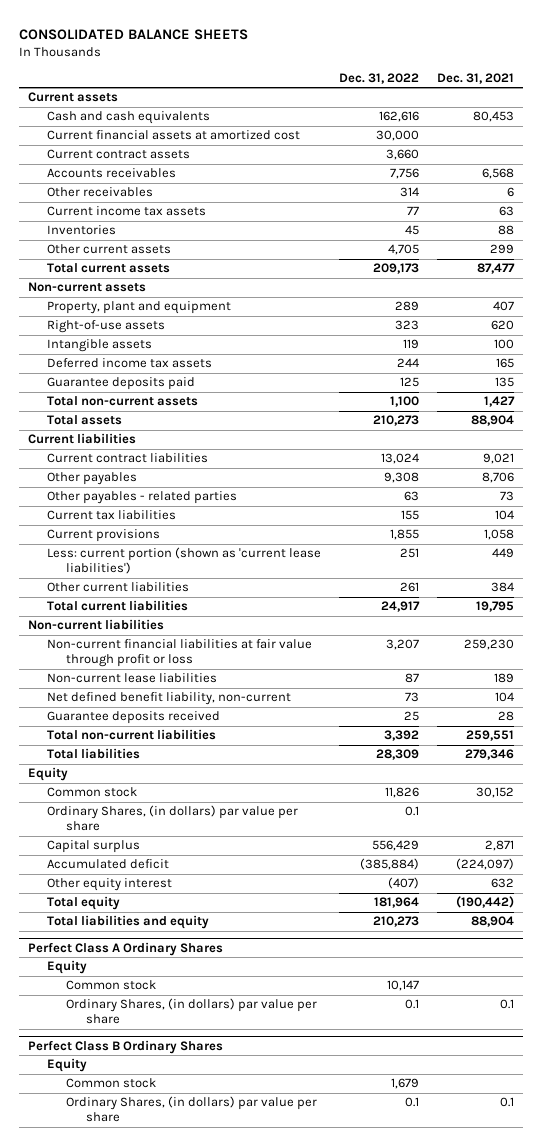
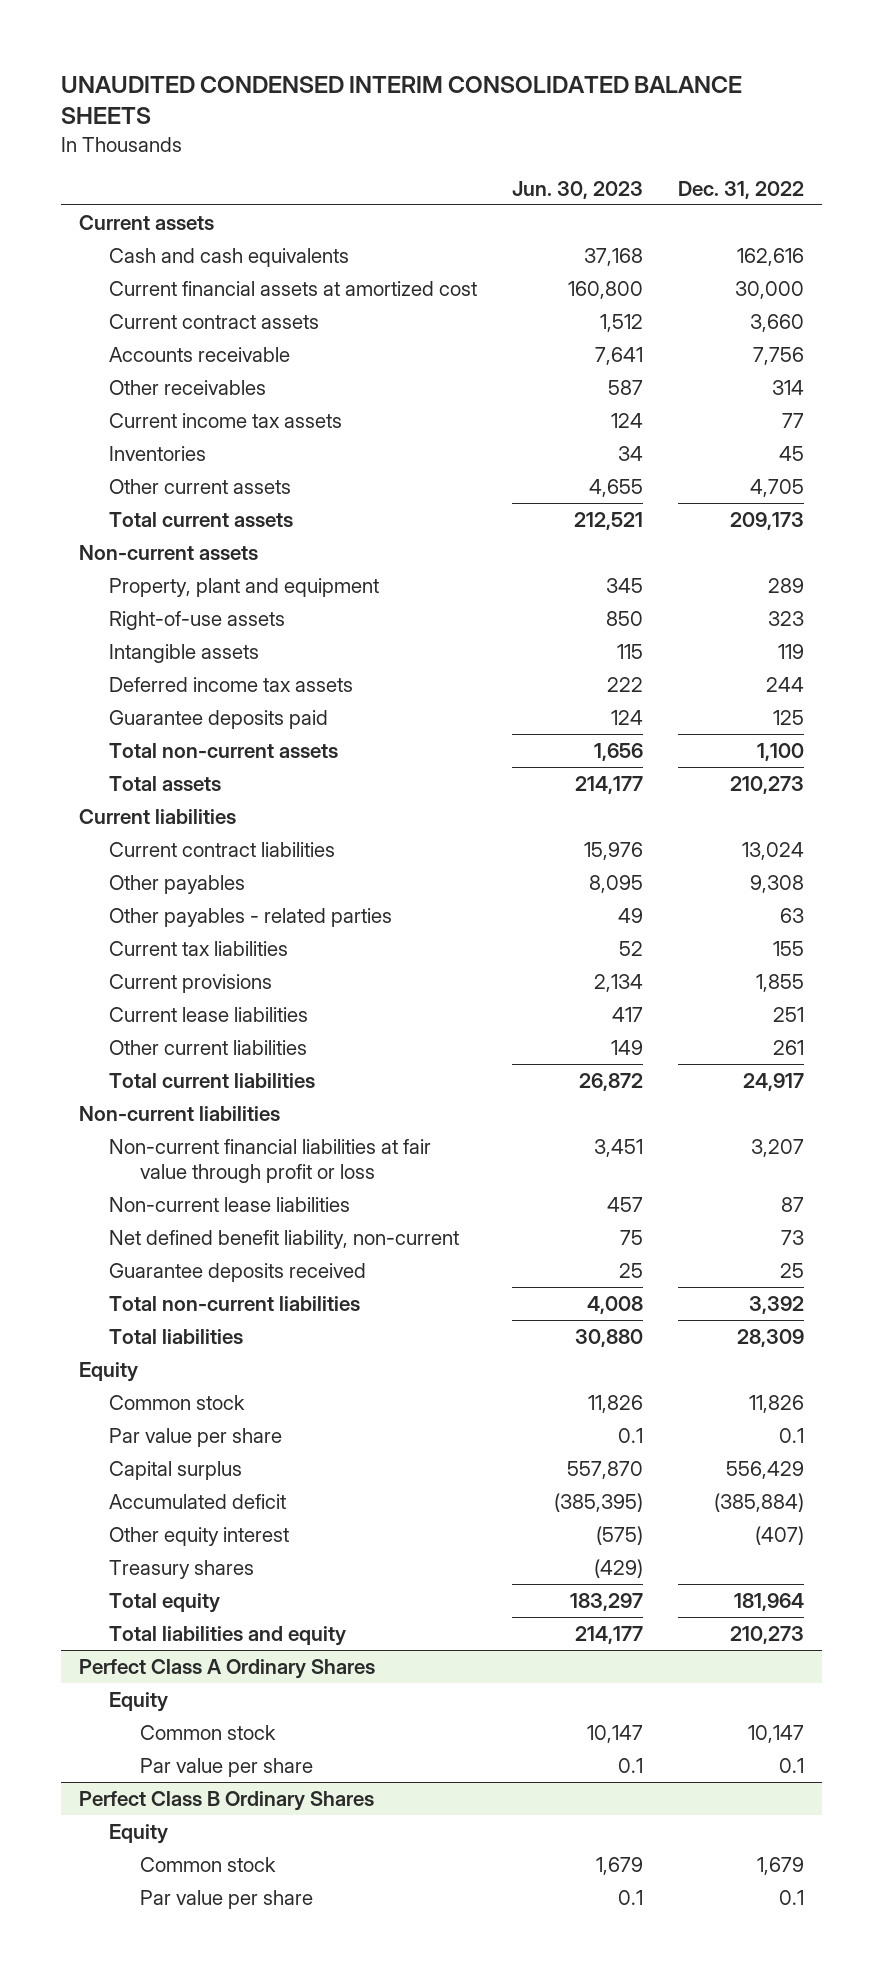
[18,28,248,40] CONSOLIDATED BALANCE SHEETS -> [61,75,743,125] UNAUDITED CONDENSED INTERIM CONSOLIDATED BALANCE SHEETS
[436,72,514,84] Dec. 31, 2021 -> none
none -> [512,180,644,199] Jun. 30, 2023
[47,168,177,179] Accounts receivables -> [109,346,291,362] Accounts receivable
[47,547,322,575] Less: current portion (shown as 'current lease liabilities') -> [109,1006,309,1022] Current lease liabilities
[47,805,299,832] Ordinary Shares, (in dollars) par value per share -> [109,1427,283,1447] Par value per share
none -> [109,1559,255,1579] Treasury shares
[66,998,318,1025] Ordinary Shares, (in dollars) par value per share -> [140,1757,314,1777] Par value per share
[66,1096,318,1123] Ordinary Shares, (in dollars) par value per share -> [140,1889,314,1909] Par value per share

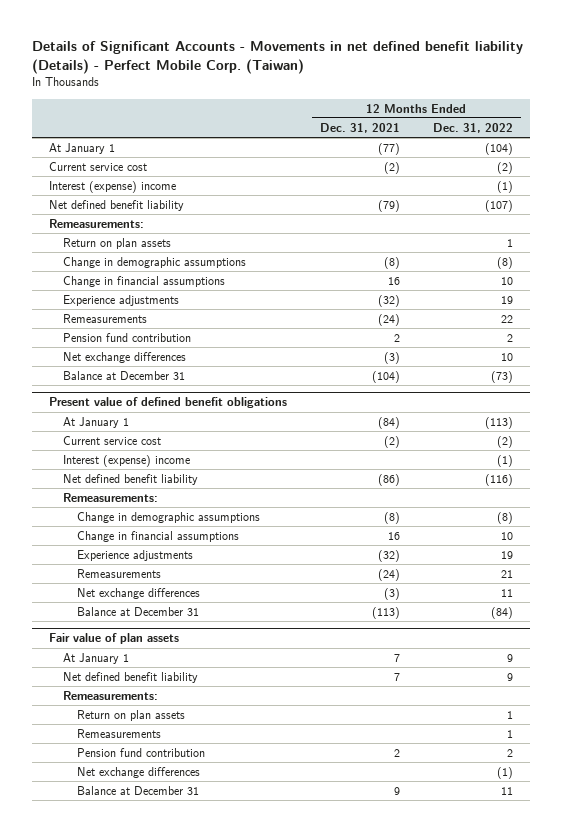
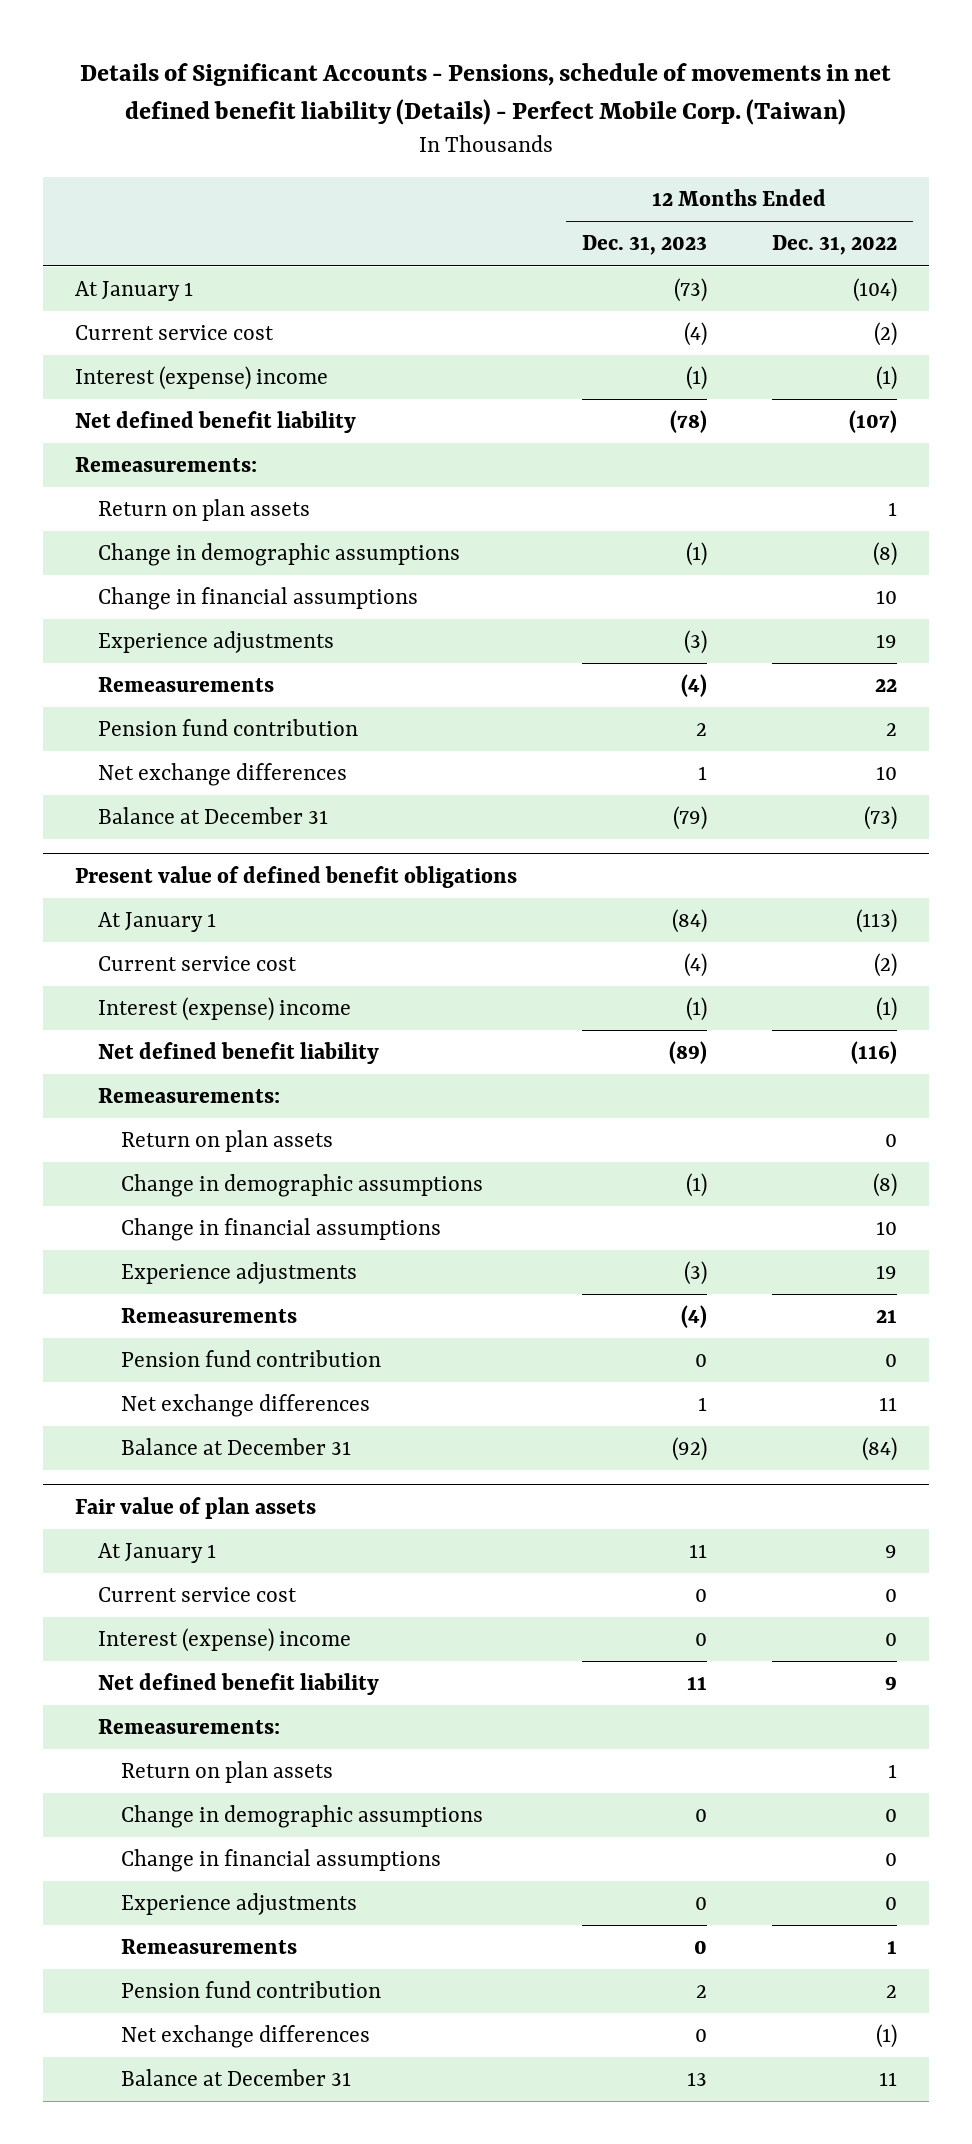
[32,41,524,74] Details of Significant Accounts - Movements in net defined benefit liability (Details) - Perfect Mobile Corp. (Taiwan) -> [80,63,892,126] Details of Significant Accounts - Pensions, schedule of movements in net defined benefit liability (Details) - Perfect Mobile Corp. (Taiwan)
[319,122,400,133] Dec. 31, 2021 -> none
none -> [582,235,708,256] Dec. 31, 2023
none -> [121,1130,334,1153] Return on plan assets
none -> [121,1350,382,1368] Pension fund contribution
none -> [98,1587,298,1603] Current service cost
none -> [98,1628,352,1653] Interest (expense) income
none -> [121,1805,484,1829] Change in demographic assumptions
none -> [121,1849,442,1873] Change in financial assumptions
none -> [121,1893,358,1916] Experience adjustments

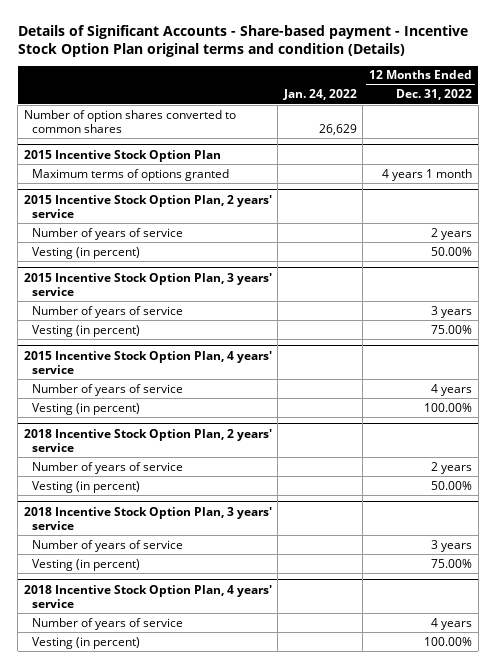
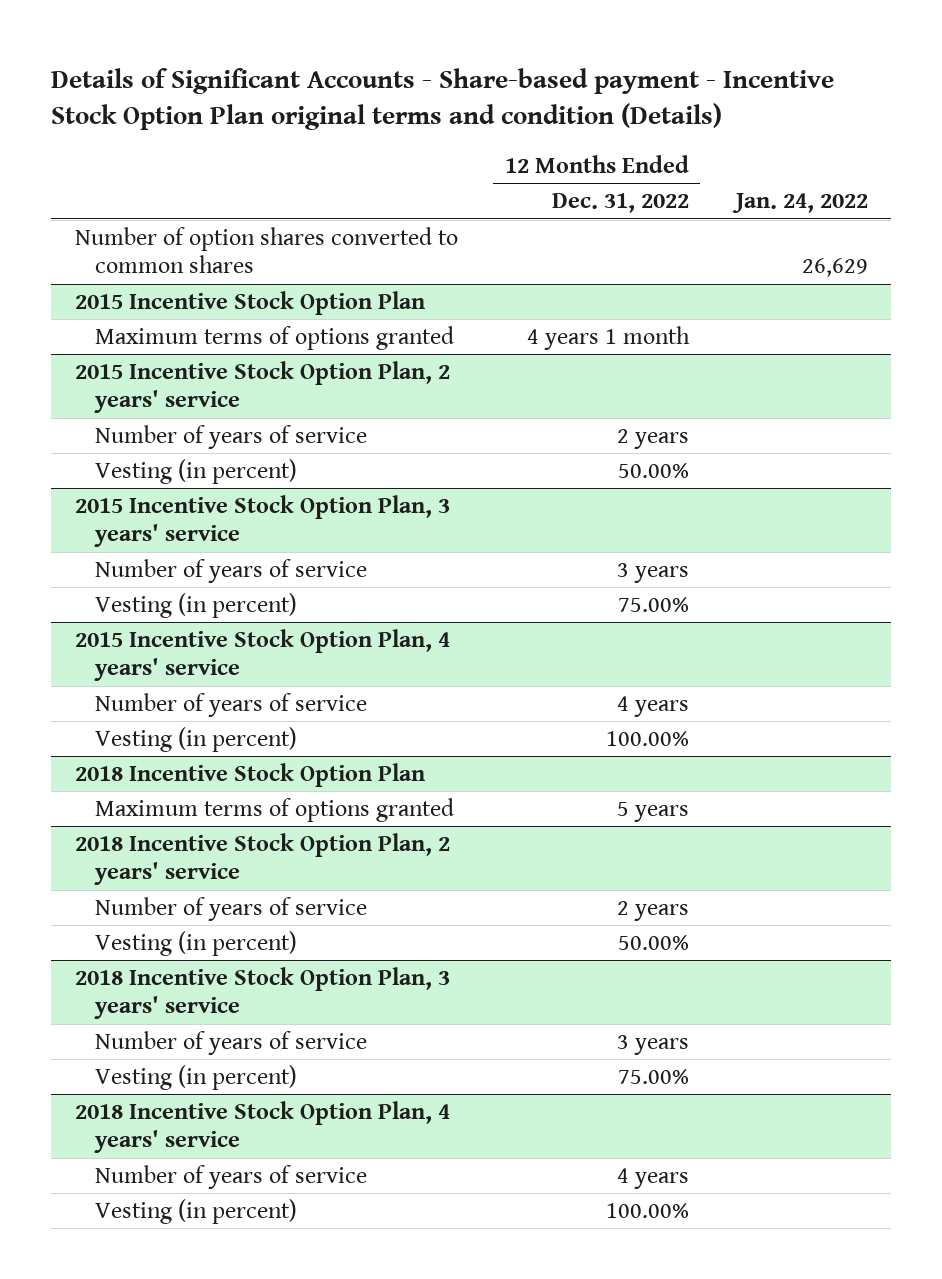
none -> [74,762,425,787] 2018 Incentive Stock Option Plan
none -> [95,797,455,822] Maximum terms of options granted

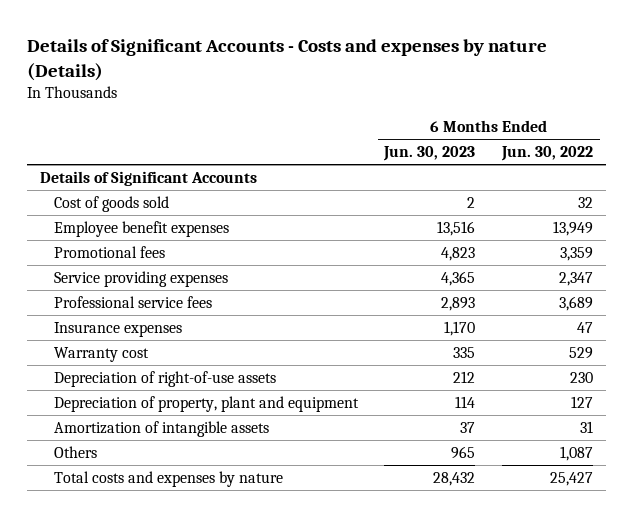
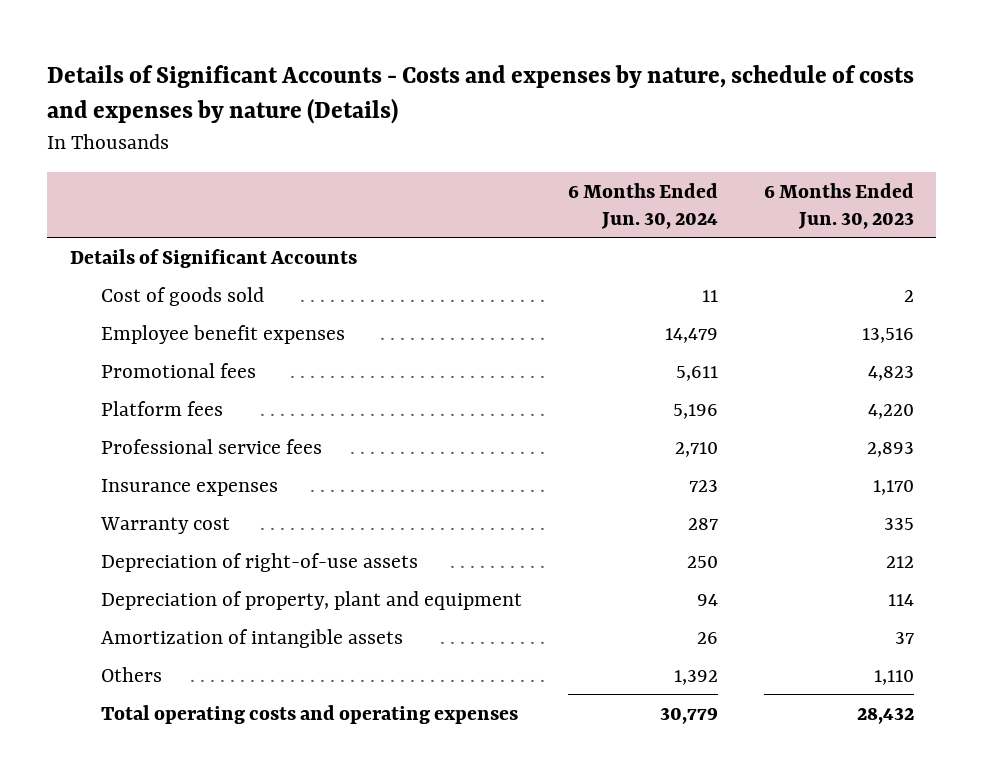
[26,38,547,81] Details of Significant Accounts - Costs and expenses by nature (Details) -> [47,64,915,125] Details of Significant Accounts - Costs and expenses by nature, schedule of costs and expenses by nature (Details)
[501,146,594,162] Jun. 30, 2022 -> none
none -> [568,182,719,229] 6 Months Ended Jun. 30, 2024
[53,270,228,287] Service providing expenses -> none
none -> [101,400,224,416] Platform fees
[451,445,476,459] 965 -> [873,669,914,685] 1,110
[53,470,283,487] Total costs and expenses by nature -> [101,704,519,724] Total operating costs and operating expenses

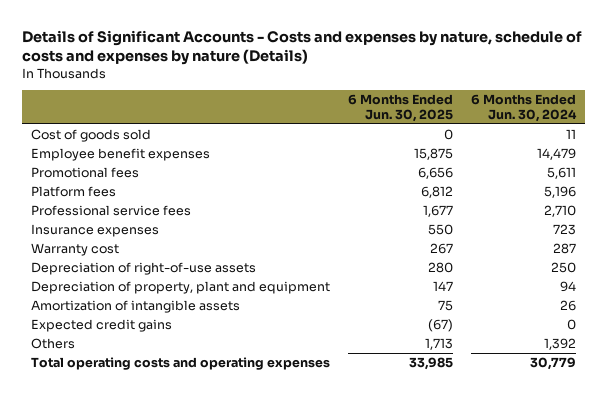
[763,182,914,229] 6 Months Ended Jun. 30, 2023 -> none
none -> [348,94,454,123] 6 Months Ended Jun. 30, 2025
[69,248,357,268] Details of Significant Accounts -> none
none -> [31,318,173,332] Expected credit gains

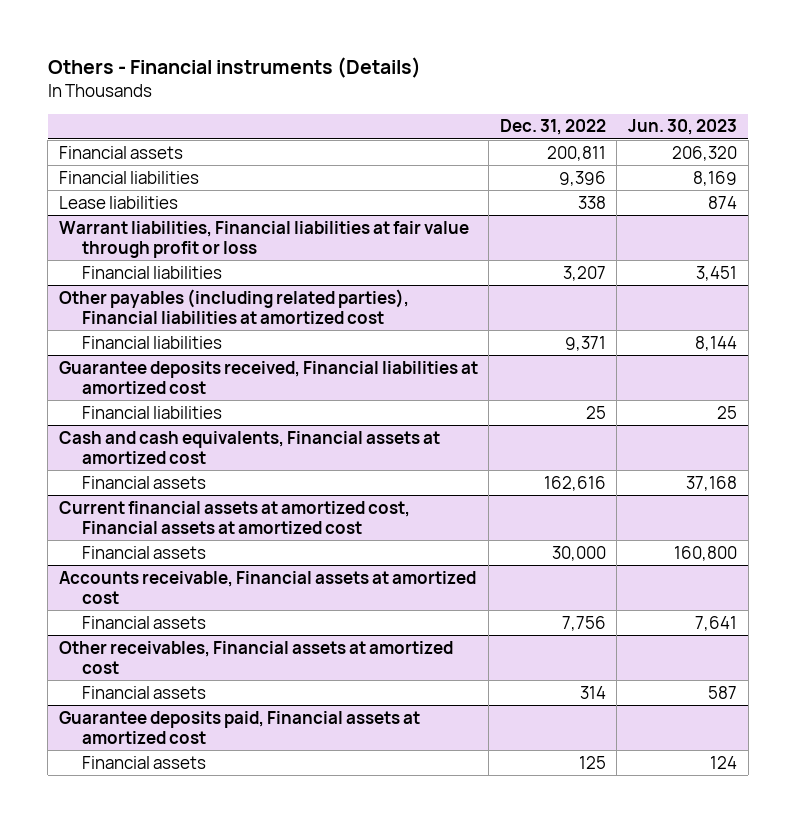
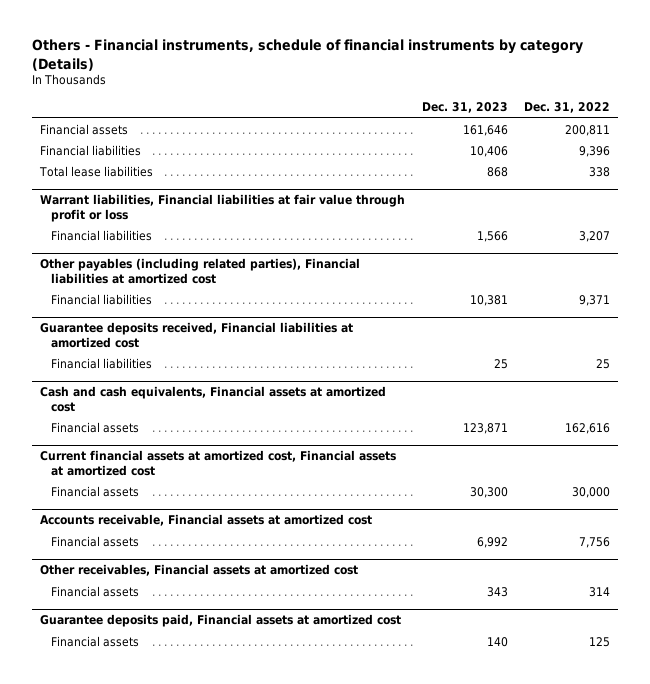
[47,56,421,78] Others - Financial instruments (Details) -> [31,39,583,71] Others - Financial instruments, schedule of financial instruments by category (Details)
[627,119,737,136] Jun. 30, 2023 -> none
none -> [421,102,508,114] Dec. 31, 2023
[58,195,178,209] Lease liabilities -> [39,165,154,177] Total lease liabilities

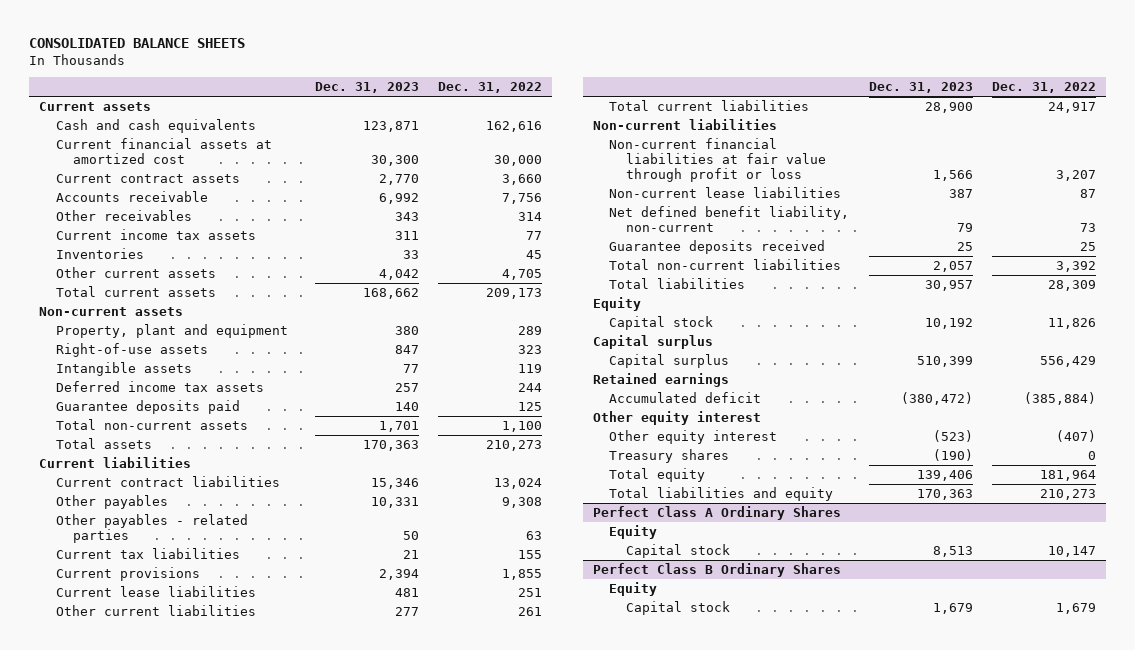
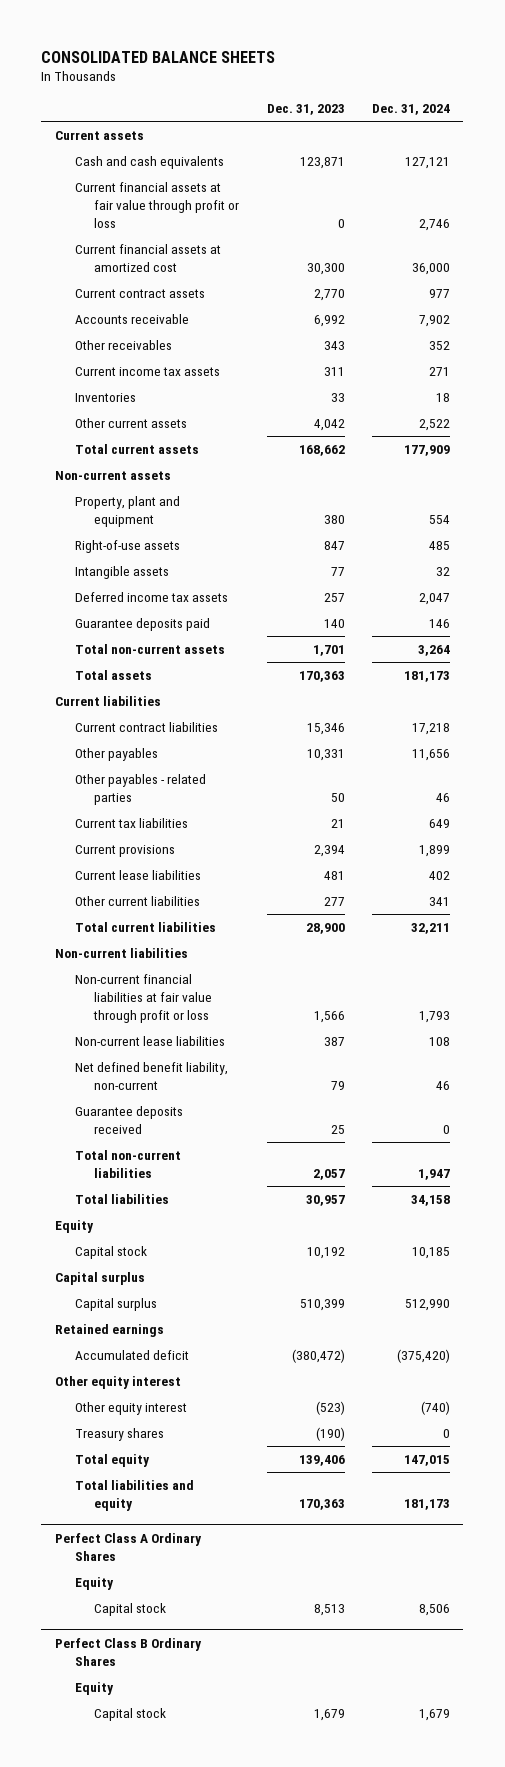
[438,82,543,94] Dec. 31, 2022 -> none
none -> [371,104,450,116] Dec. 31, 2024
none -> [74,182,240,228] Current financial assets at fair value through profit or loss

